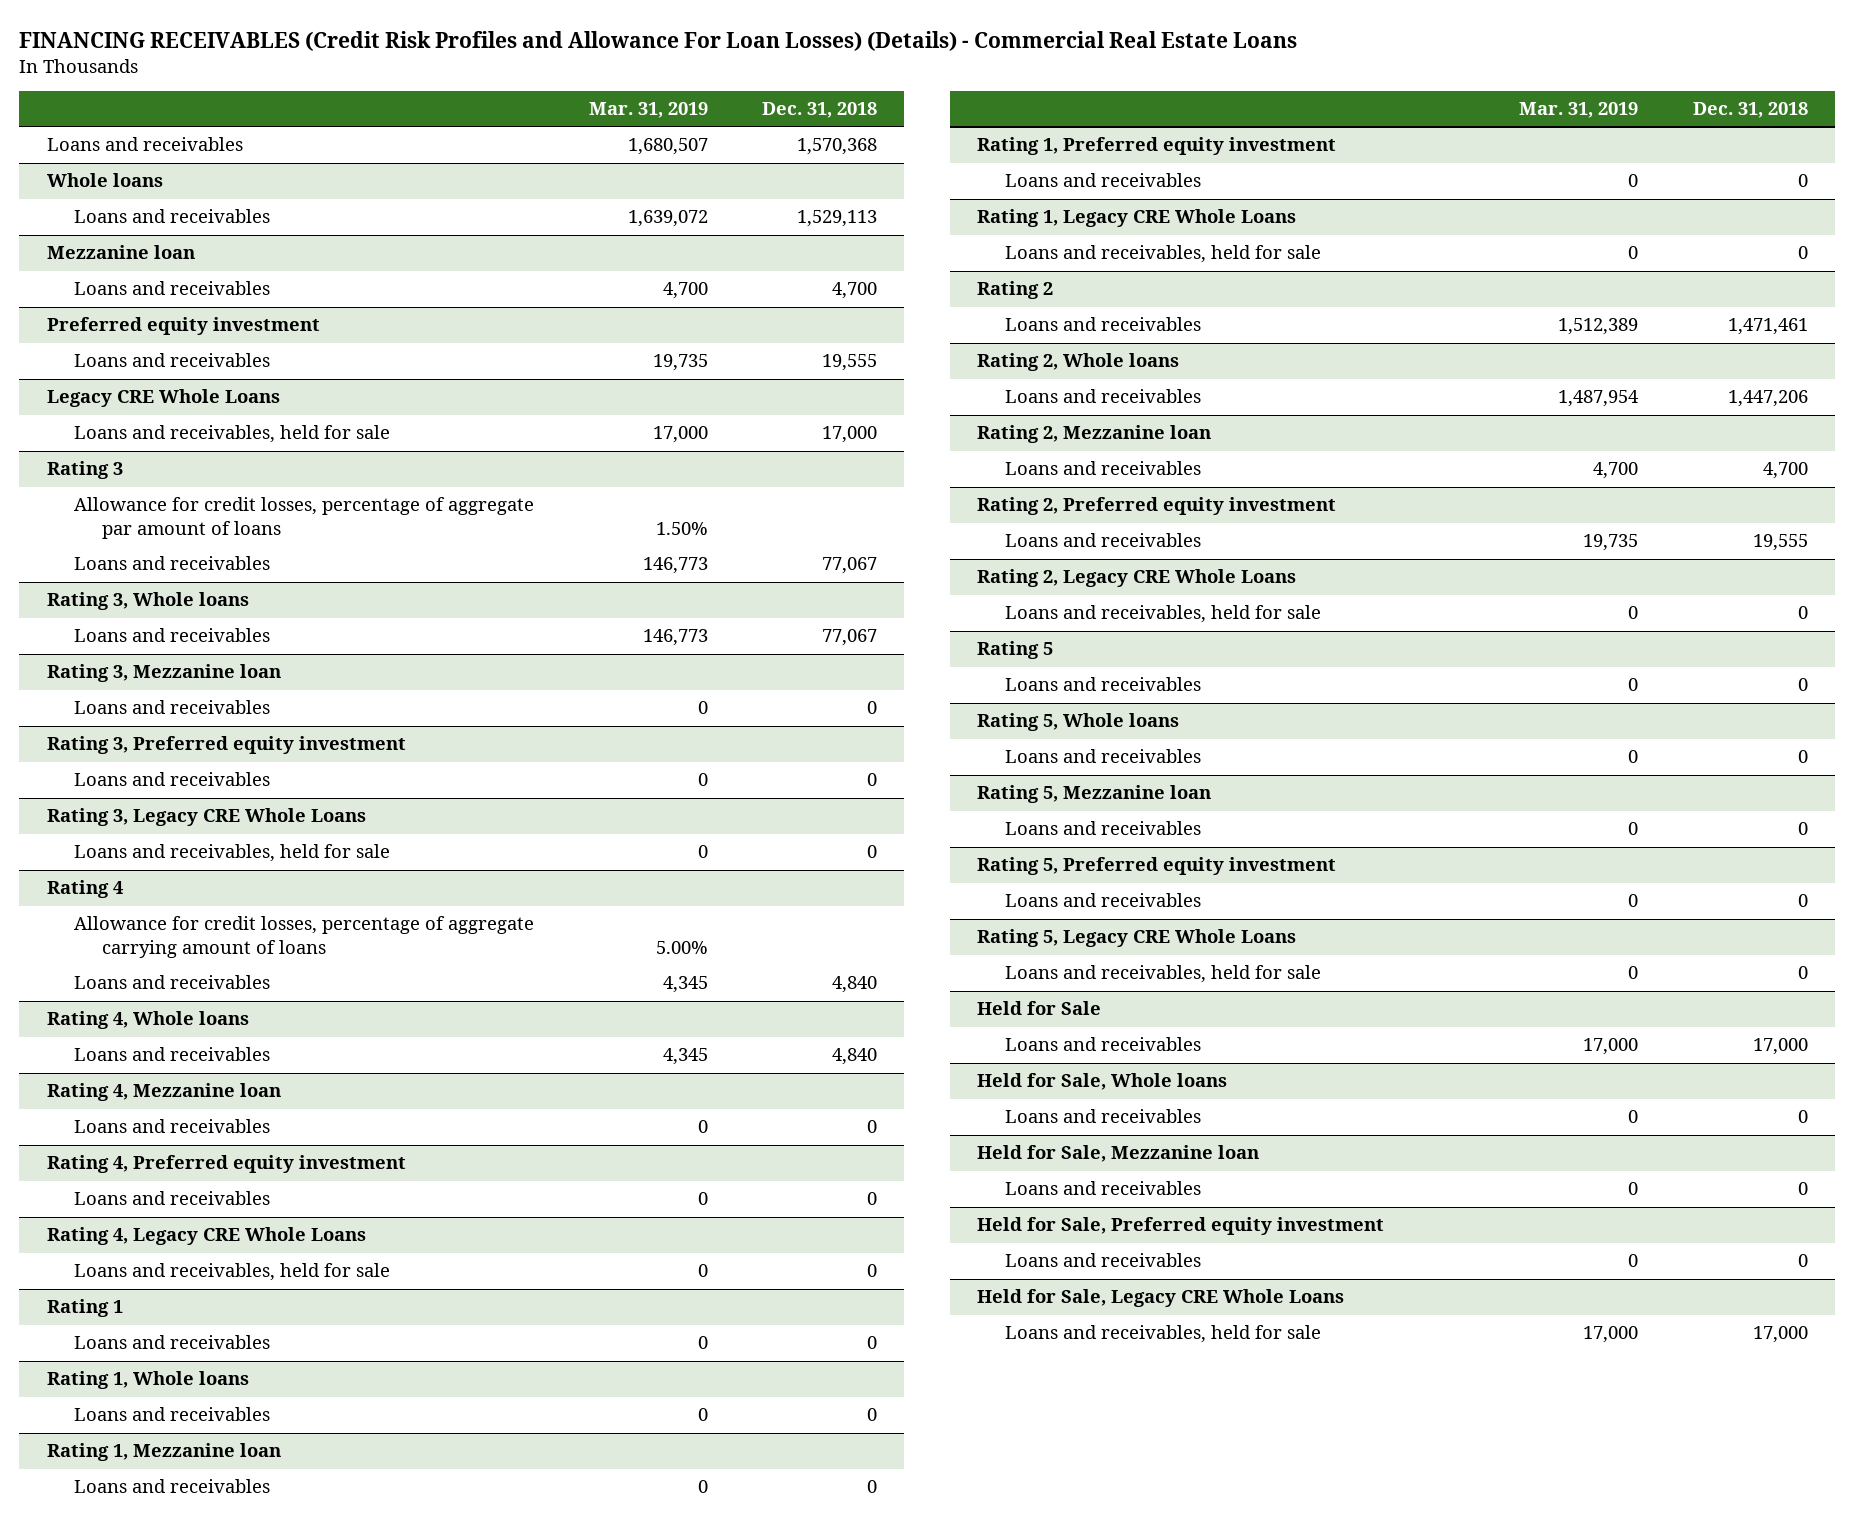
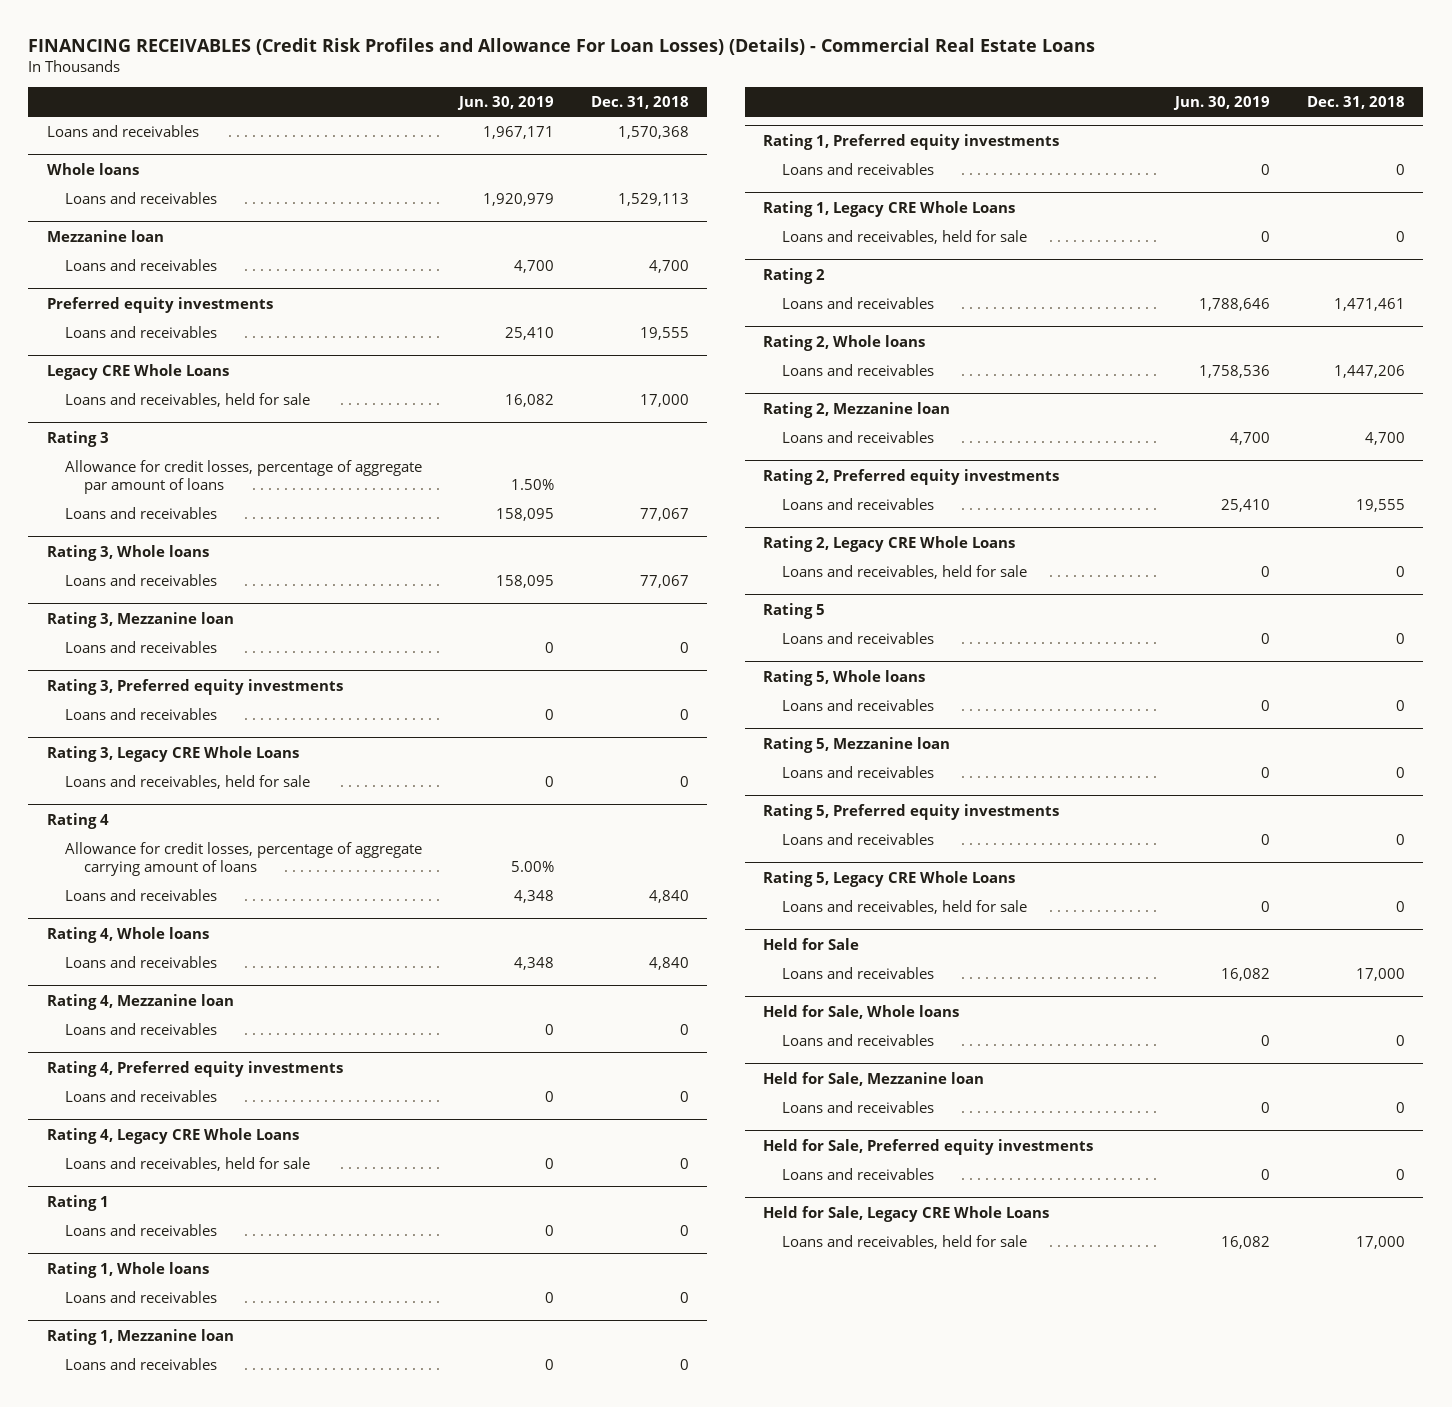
[588,102,708,119] Mar. 31, 2019 -> none
none -> [456,96,554,111] Jun. 30, 2019
[46,317,320,336] Preferred equity investment -> [46,296,273,313] Preferred equity investments
[46,736,406,755] Rating 3, Preferred equity investment -> [46,678,343,695] Rating 3, Preferred equity investments
[46,1155,406,1174] Rating 4, Preferred equity investment -> [46,1060,343,1077] Rating 4, Preferred equity investments
[977,137,1337,156] Rating 1, Preferred equity investment -> [763,133,1060,150] Rating 1, Preferred equity investments
[977,497,1337,516] Rating 2, Preferred equity investment -> [763,468,1060,485] Rating 2, Preferred equity investments
[977,857,1337,876] Rating 5, Preferred equity investment -> [763,803,1060,820] Rating 5, Preferred equity investments
[977,1217,1385,1236] Held for Sale, Preferred equity investment -> [763,1138,1094,1155] Held for Sale, Preferred equity investments

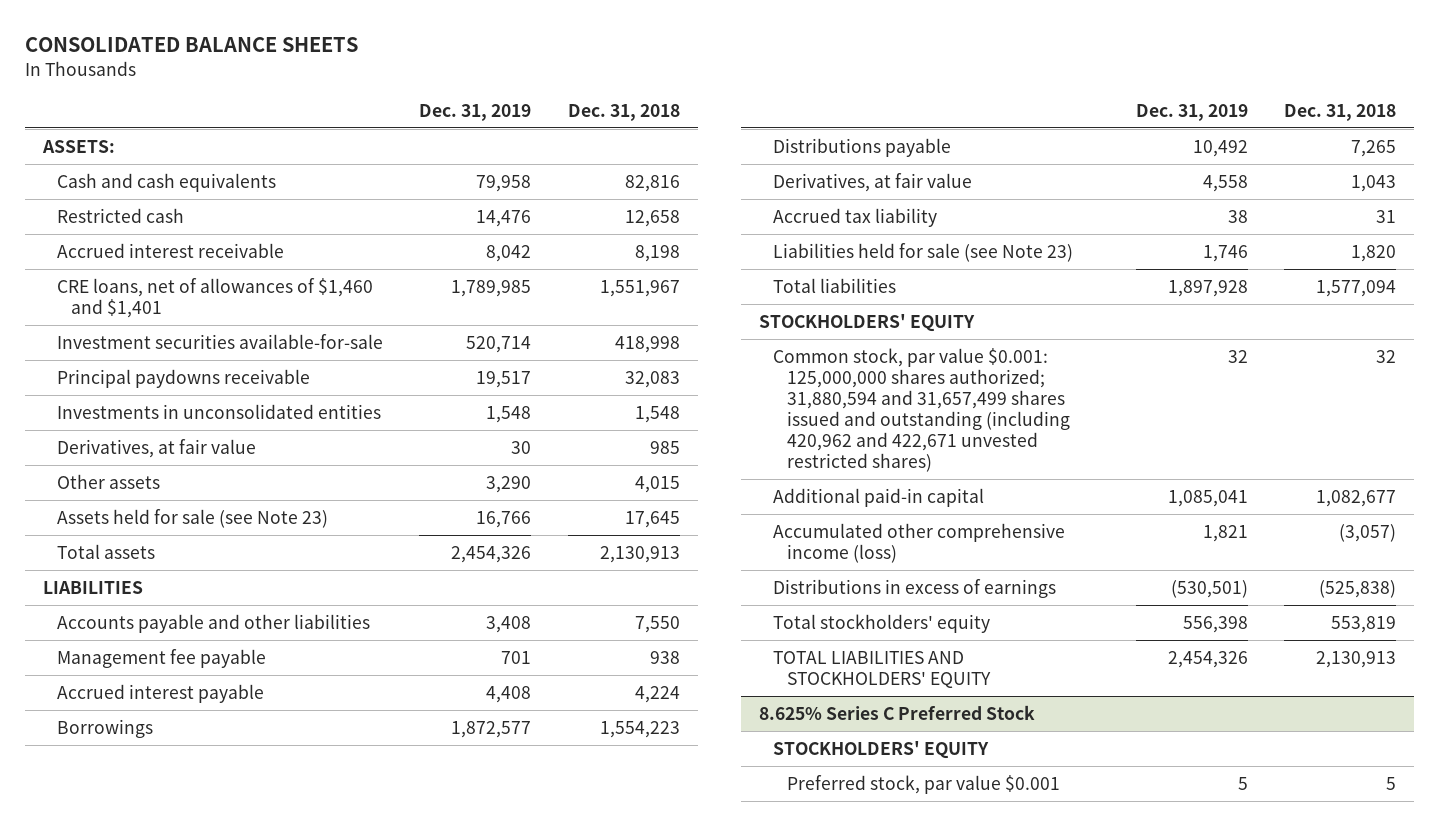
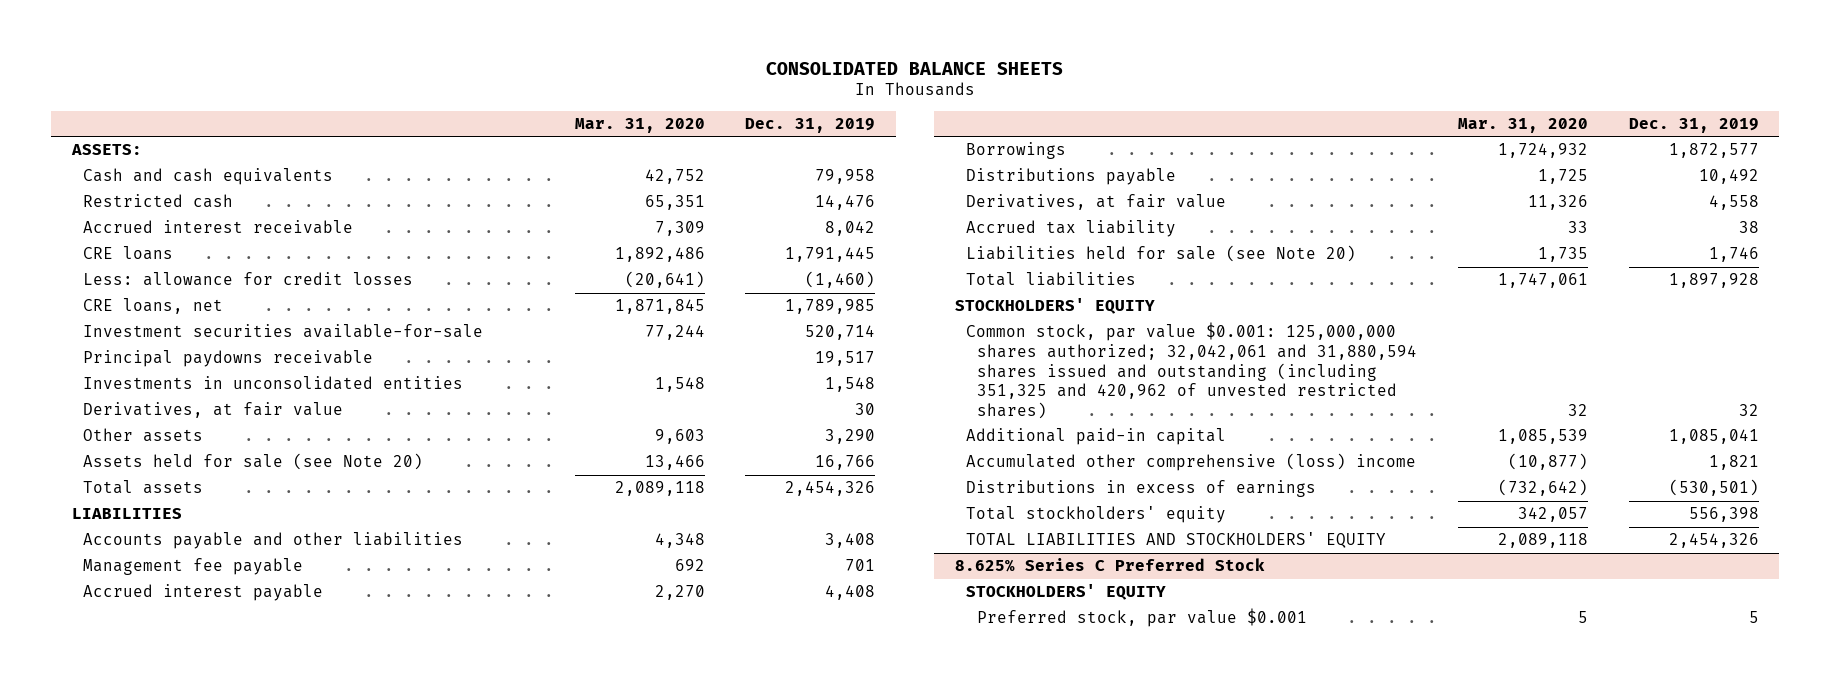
[567,103,680,121] Dec. 31, 2018 -> none
none -> [574,117,705,133] Mar. 31, 2020
none -> [82,246,173,261] CRE loans
none -> [82,272,413,287] Less: allowance for credit losses
[57,277,374,318] CRE loans, net of allowances of $1,460 and $1,401 -> [82,298,223,315] CRE loans, net
[57,508,329,528] Assets held for sale (see Note 23) -> [82,453,423,471] Assets held for sale (see Note 20)
[773,242,1074,262] Liabilities held for sale (see Note 23) -> [965,245,1356,263] Liabilities held for sale (see Note 20)
[773,347,1071,472] Common stock, par value $0.001: 125,000,000 shares authorized; 31,880,594 and 31,657,499 shares issued and outstanding (including 420,962 and 422,671 unvested restricted shares) -> [965,322,1417,419] Common stock, par value $0.001: 125,000,000 shares authorized; 32,042,061 and 31,880,594 shares issued and outstanding (including 351,325 and 420,962 of unvested restricted shares)
[773,522,1066,563] Accumulated other comprehensive income (loss) -> [965,453,1416,472] Accumulated other comprehensive (loss) income

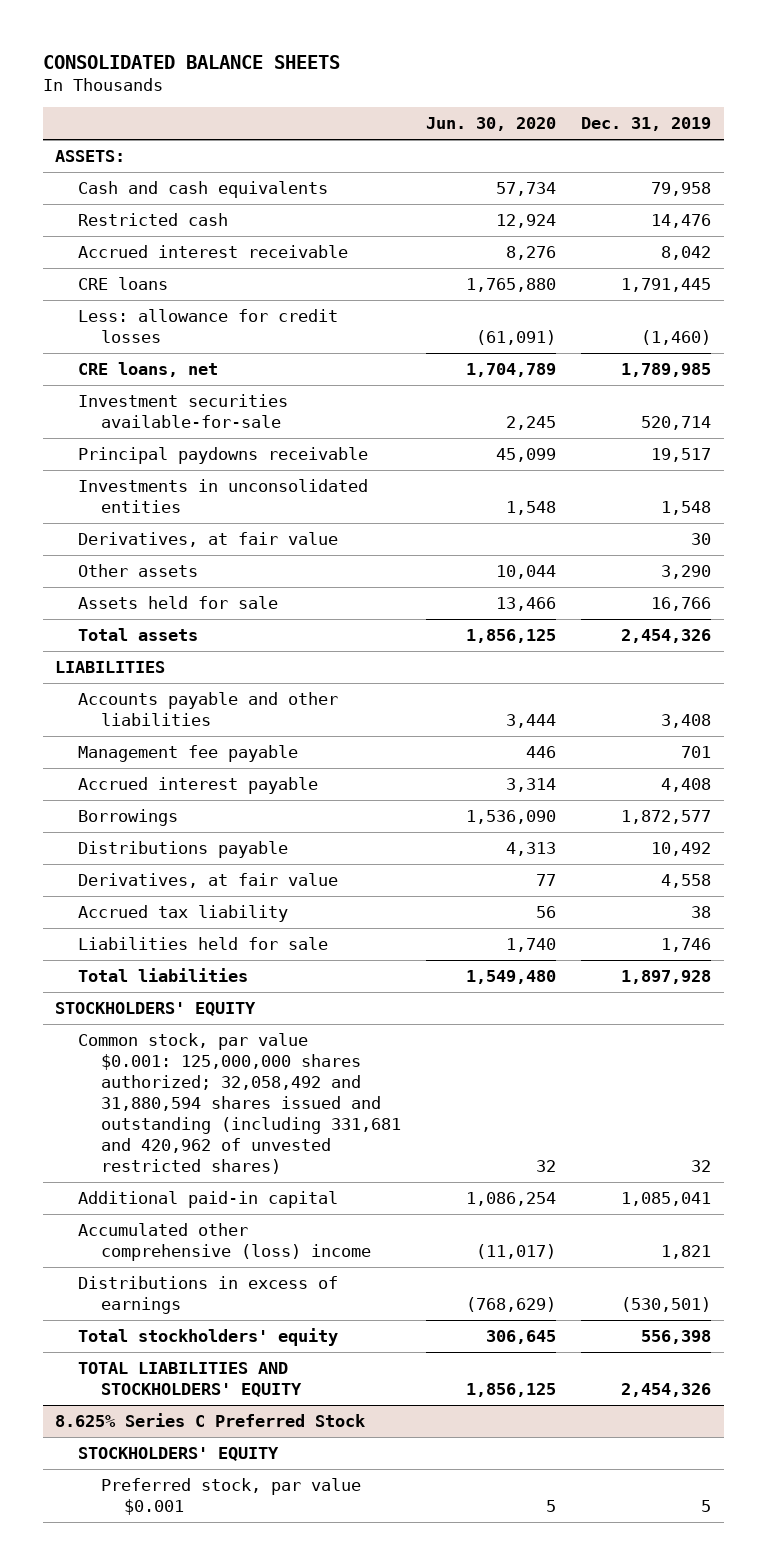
[574,117,705,133] Mar. 31, 2020 -> none
none -> [426,117,557,132] Jun. 30, 2020
[82,453,423,471] Assets held for sale (see Note 20) -> [78,596,279,610] Assets held for sale
[965,245,1356,263] Liabilities held for sale (see Note 20) -> [78,937,329,951] Liabilities held for sale
[965,322,1417,419] Common stock, par value $0.001: 125,000,000 shares authorized; 32,042,061 and 31,880,594 shares issued and outstanding (including 351,325 and 420,962 of unvested restricted shares) -> [78,1033,402,1174] Common stock, par value $0.001: 125,000,000 shares authorized; 32,058,492 and 31,880,594 shares issued and outstanding (including 331,681 and 420,962 of unvested restricted shares)

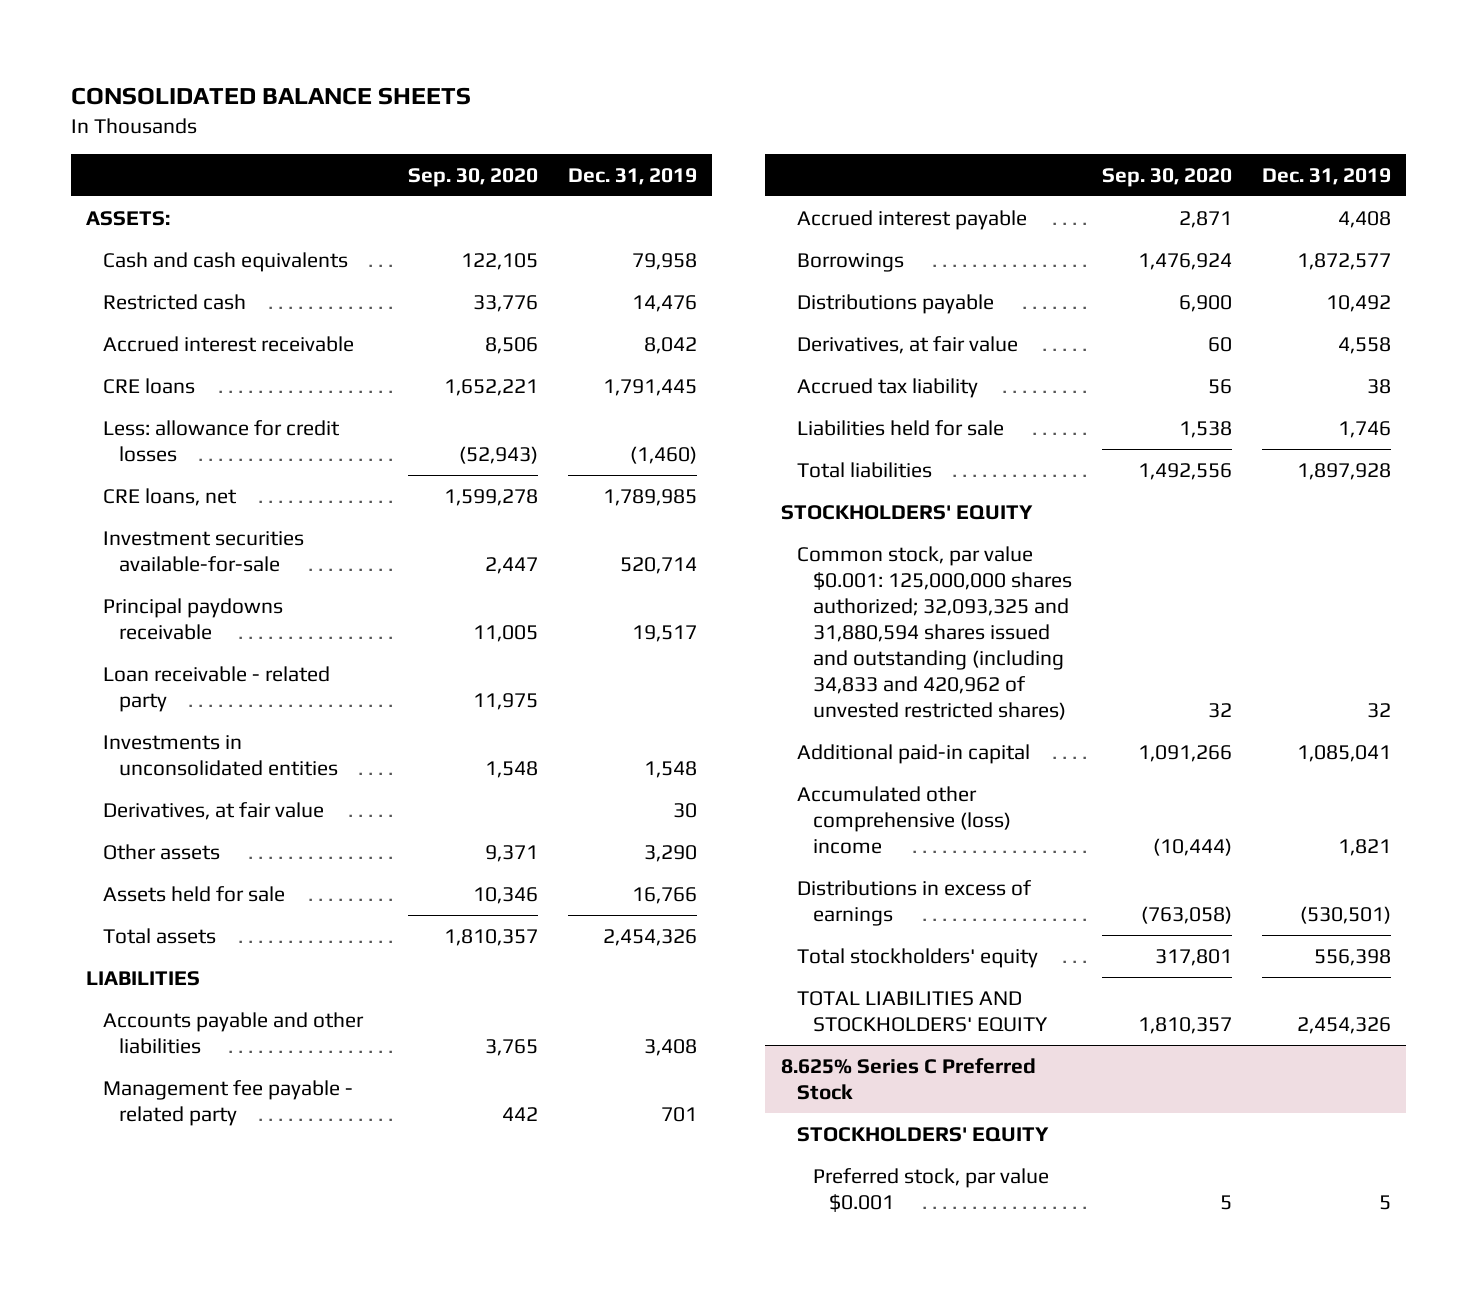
[426,117,557,132] Jun. 30, 2020 -> none
none -> [408,167,539,187] Sep. 30, 2020
none -> [102,665,330,712] Loan receivable - related party
[78,745,299,763] Management fee payable -> [102,1079,353,1126] Management fee payable - related party
[78,1033,402,1174] Common stock, par value $0.001: 125,000,000 shares authorized; 32,058,492 and 31,880,594 shares issued and outstanding (including 331,681 and 420,962 of unvested restricted shares) -> [796,545,1073,720] Common stock, par value $0.001: 125,000,000 shares authorized; 32,093,325 and 31,880,594 shares issued and outstanding (including 34,833 and 420,962 of unvested restricted shares)

